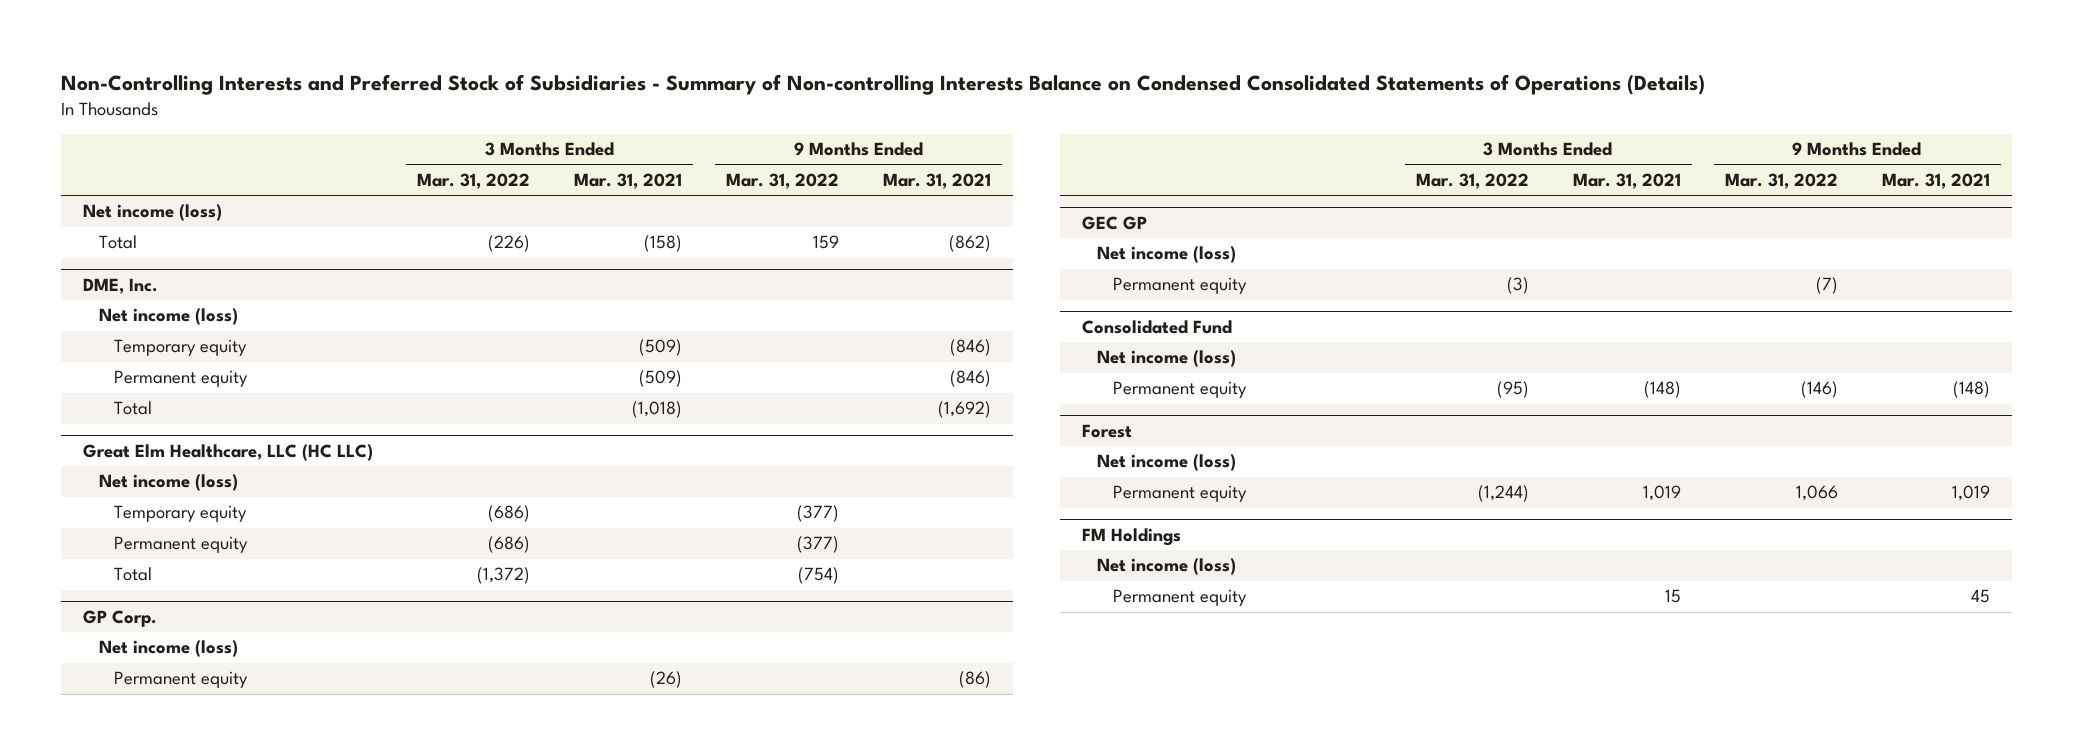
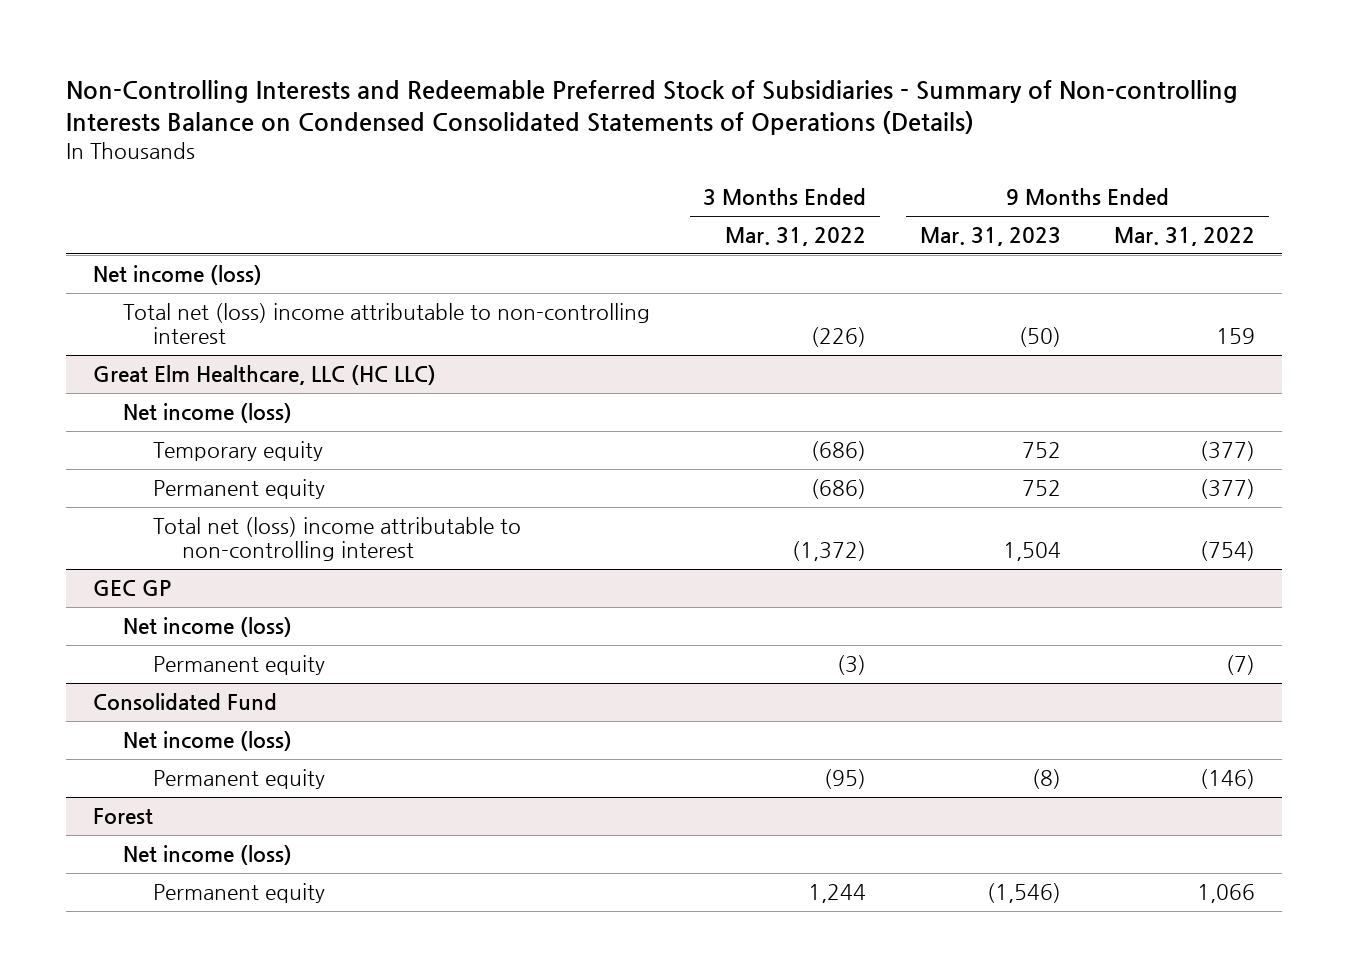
[61,74,1706,96] Non-Controlling Interests and Preferred Stock of Subsidiaries - Summary of Non-controlling Interests Balance on Condensed Consolidated Statements of Operations (Details) -> [66,80,1239,136] Non-Controlling Interests and Redeemable Preferred Stock of Subsidiaries - Summary of Non-controlling Interests Balance on Condensed Consolidated Statements of Operations (Details)
[574,173,683,190] Mar. 31, 2021 -> none
[883,173,992,190] Mar. 31, 2021 -> none
none -> [919,227,1061,247] Mar. 31, 2023
[83,277,159,294] DME, Inc. -> none
[98,308,238,326] Net income (loss) -> none
[113,339,247,357] Temporary equity -> none
[113,370,248,388] Permanent equity -> none
[113,401,152,416] Total -> none
[98,235,137,250] Total -> [122,303,650,344] Total net (loss) income attributable to non-controlling interest
[83,609,158,627] GP Corp. -> none
[98,640,238,658] Net income (loss) -> none
[113,671,248,689] Permanent equity -> none
[113,567,152,582] Total -> [152,517,521,561] Total net (loss) income attributable to non-controlling interest
[1081,527,1181,546] FM Holdings -> none
[1097,558,1237,576] Net income (loss) -> none
[1112,589,1247,607] Permanent equity -> none
[1477,485,1529,503] (1,244) -> [808,884,867,904] 1,244

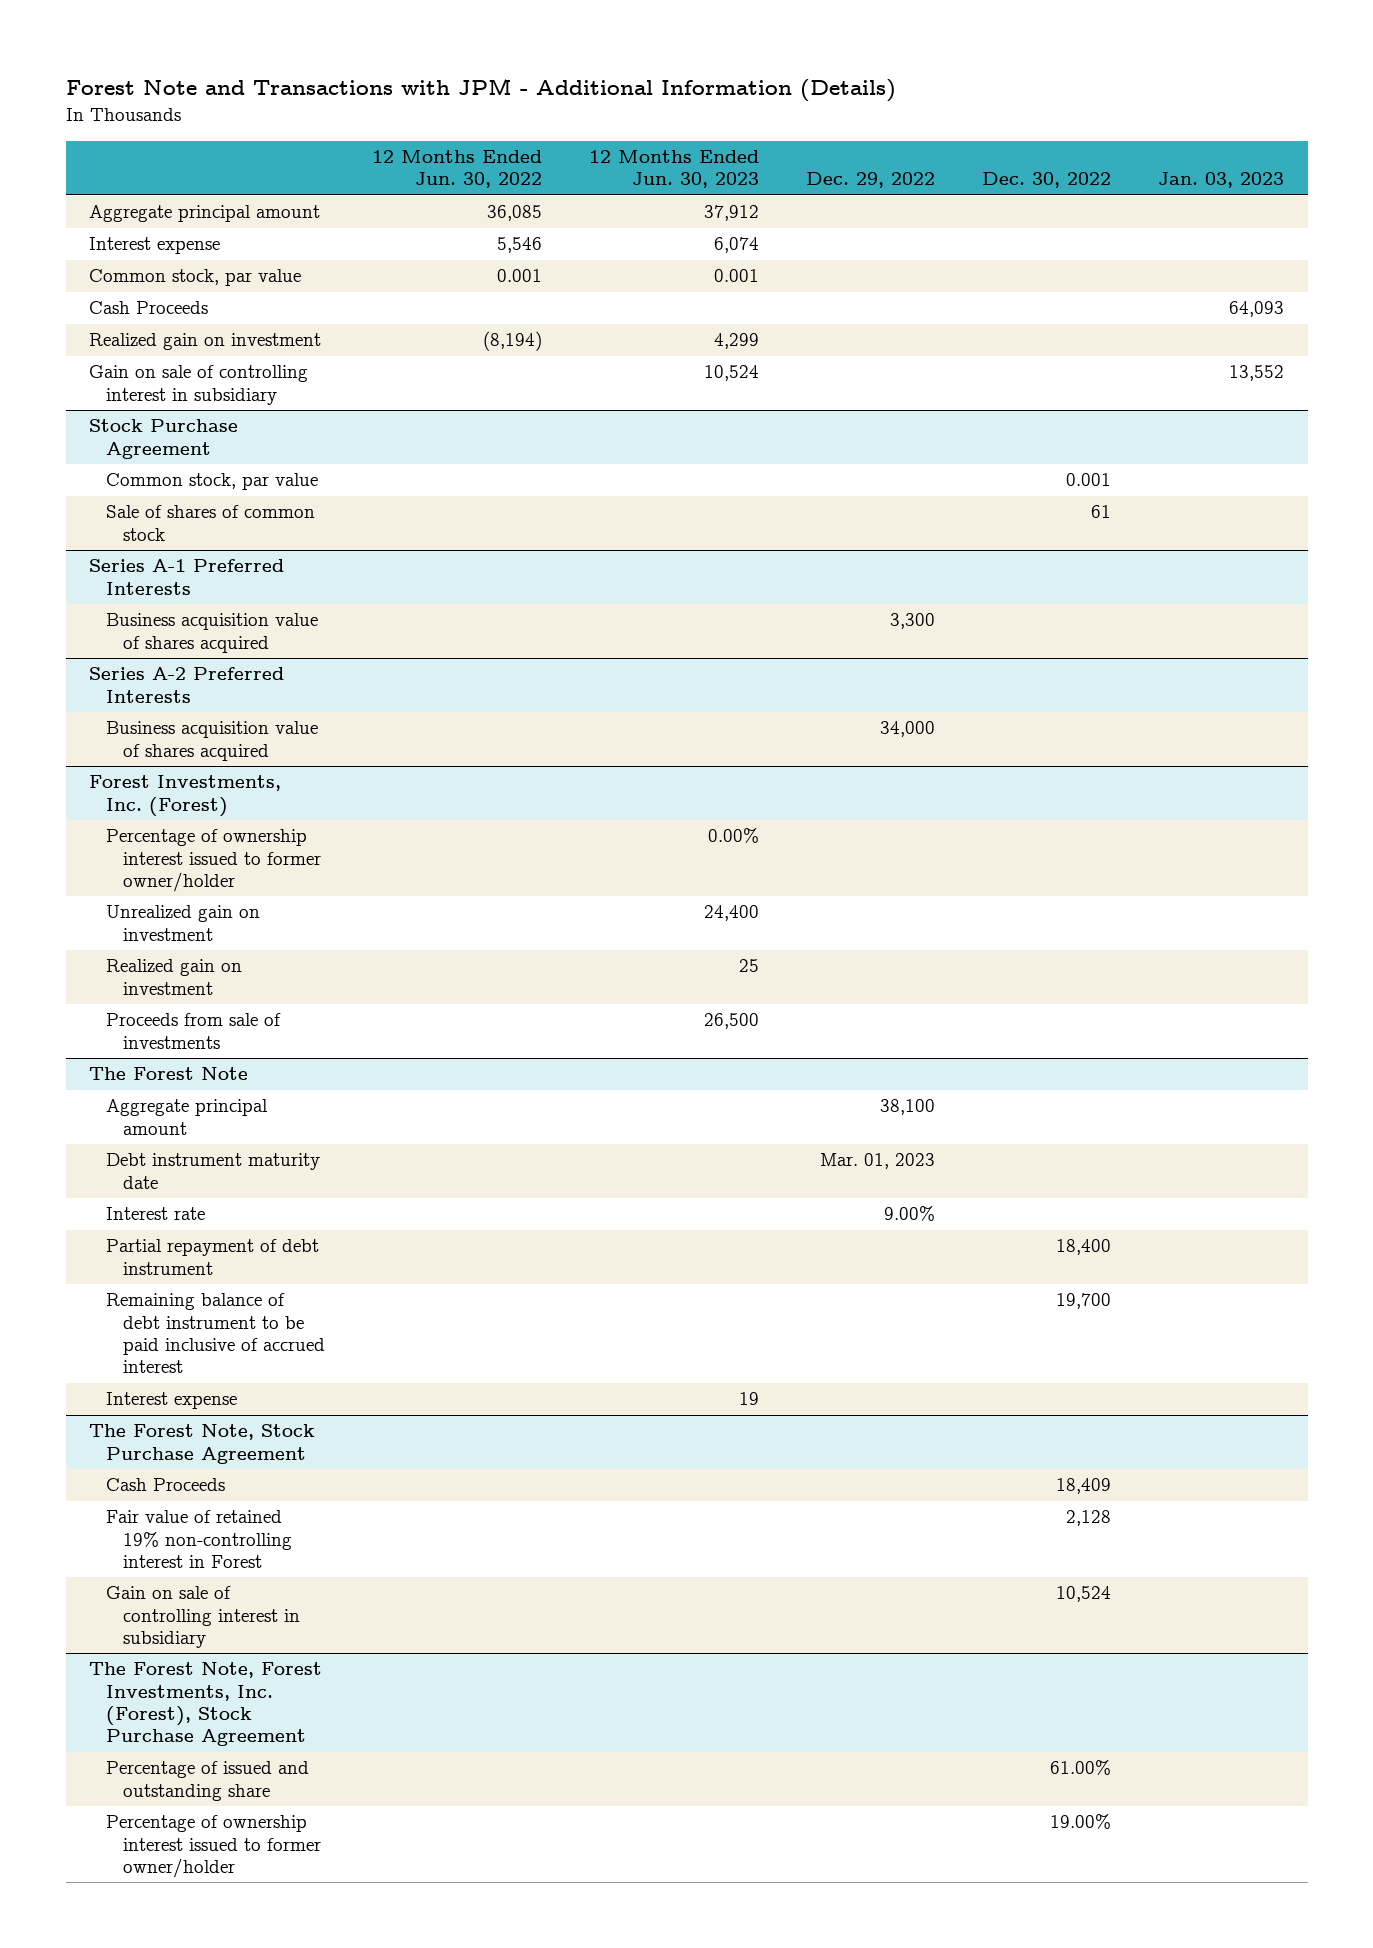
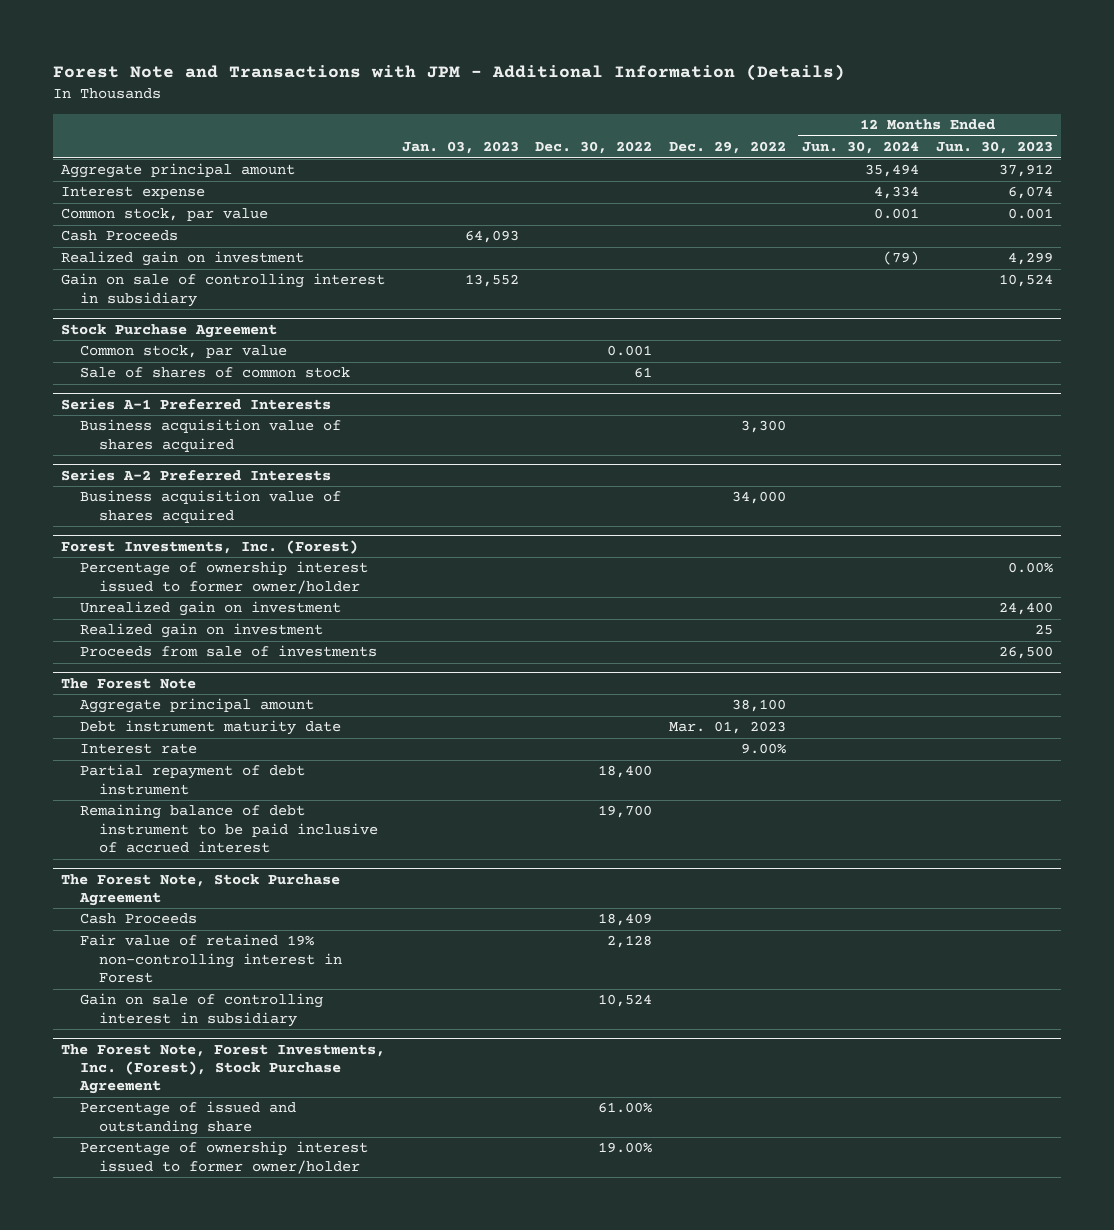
[372,150,543,189] 12 Months Ended Jun. 30, 2022 -> none
none -> [802,141,920,155] Jun. 30, 2024
[106,1392,238,1410] Interest expense -> none

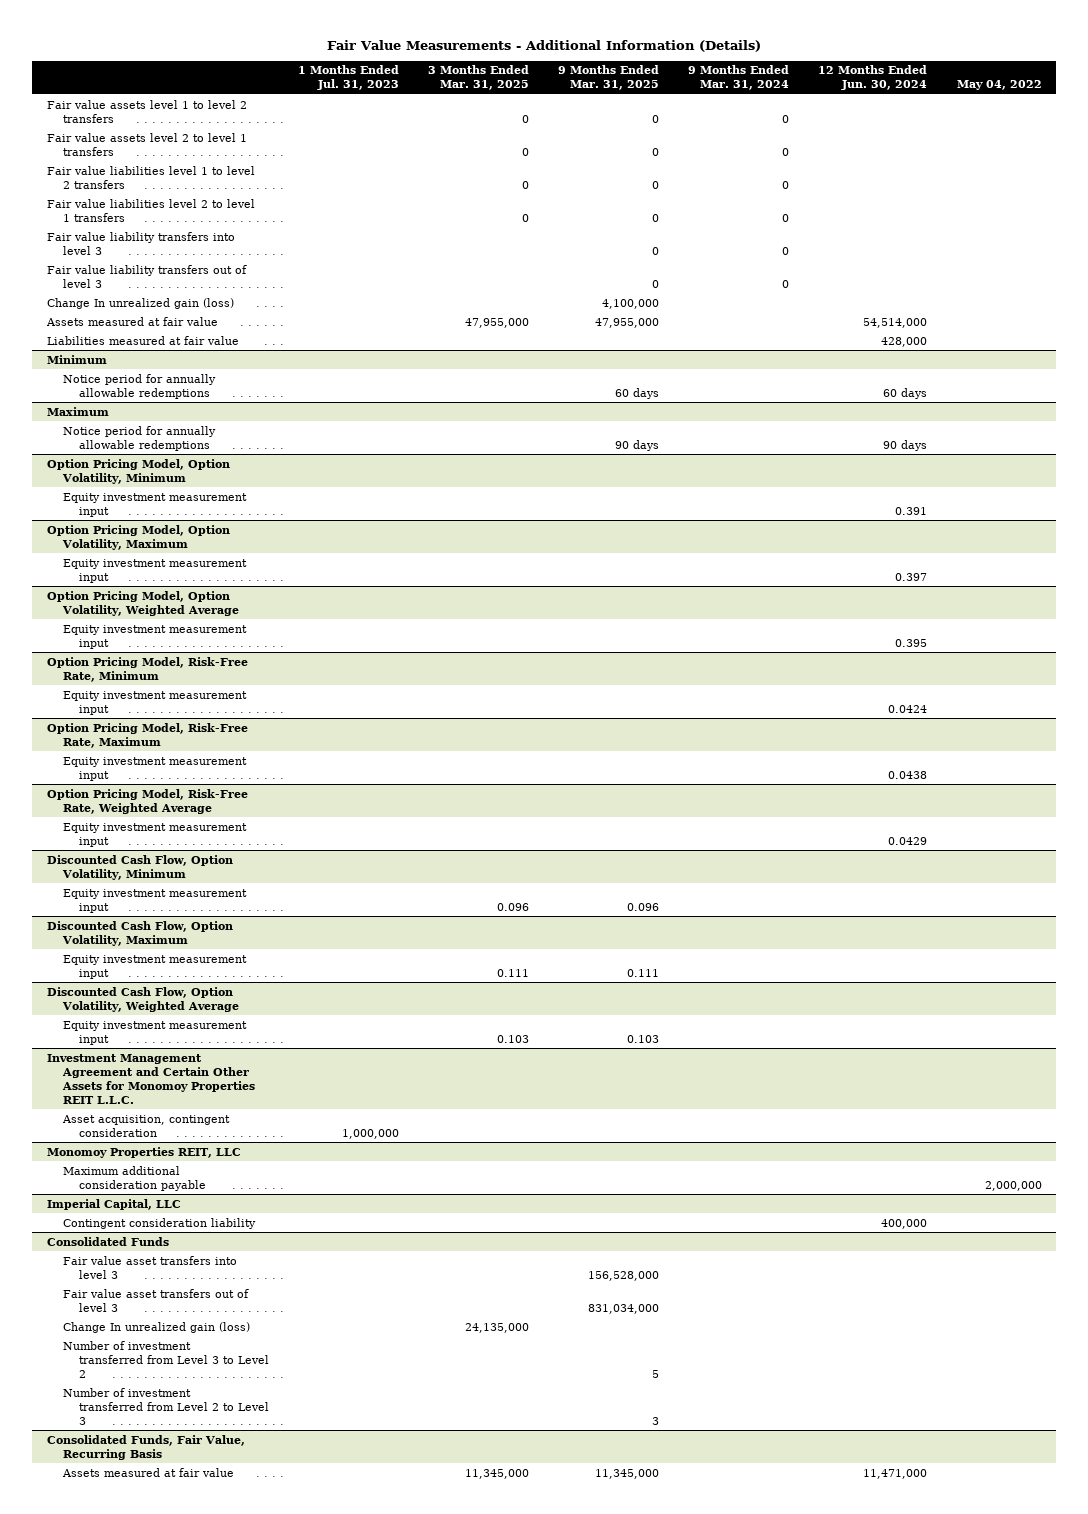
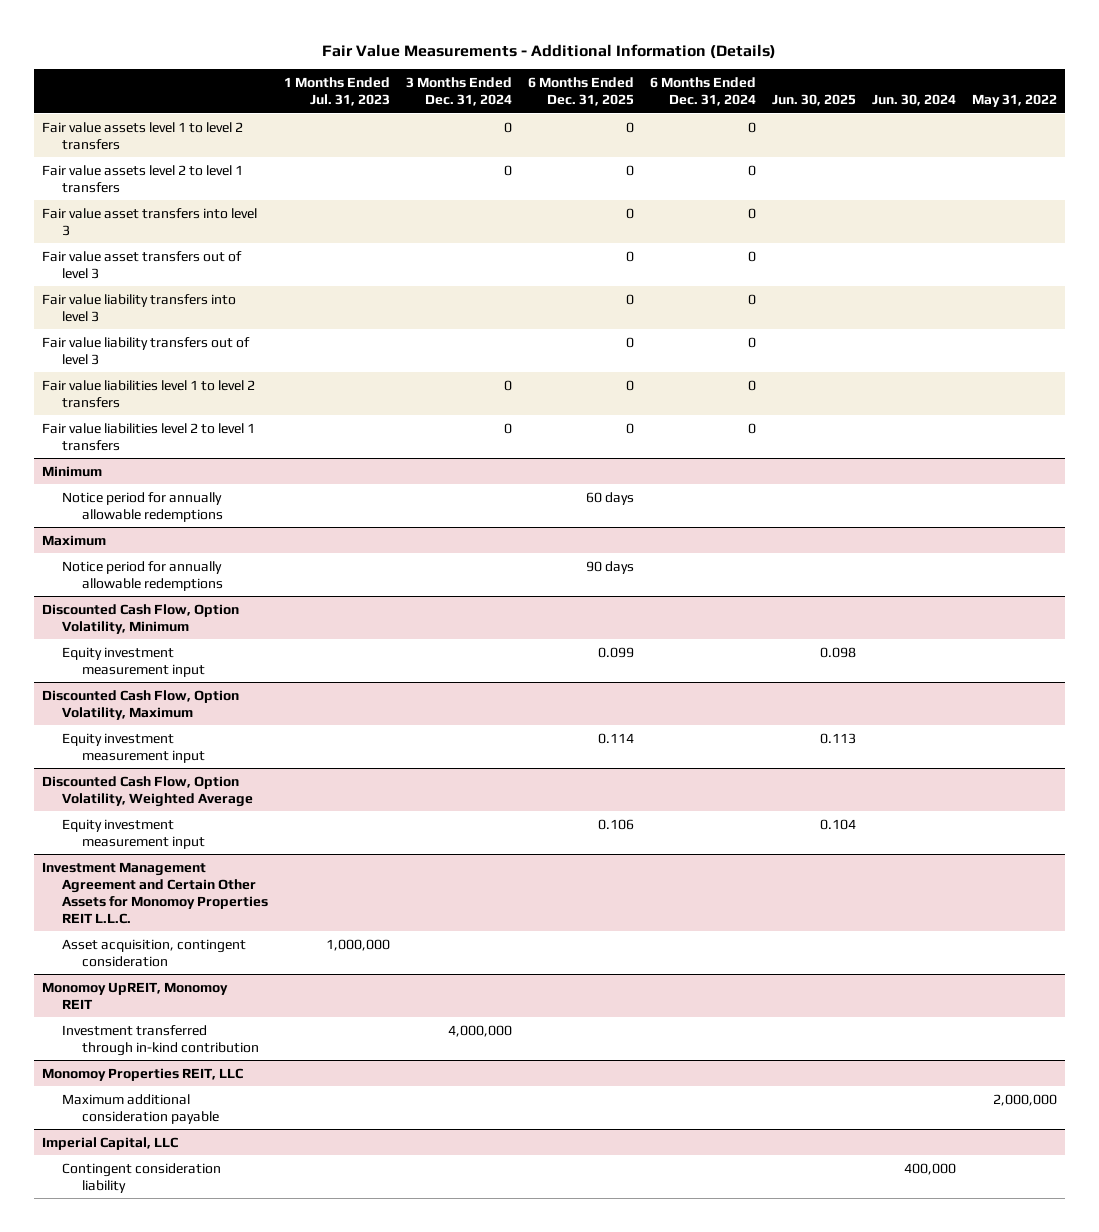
[428,65,530,91] 3 Months Ended Mar. 31, 2025 -> none
[558,65,660,91] 9 Months Ended Mar. 31, 2025 -> none
[688,65,790,91] 9 Months Ended Mar. 31, 2024 -> none
[818,65,928,91] 12 Months Ended Jun. 30, 2024 -> none
[956,80,1042,91] May 04, 2022 -> none
none -> [405,77,512,107] 3 Months Ended Dec. 31, 2024
none -> [527,77,634,107] 6 Months Ended Dec. 31, 2025
none -> [649,77,756,107] 6 Months Ended Dec. 31, 2024
none -> [771,94,856,107] Jun. 30, 2025
none -> [871,94,956,107] Jun. 30, 2024
none -> [971,94,1057,108] May 31, 2022
none -> [42,207,258,236] Fair value asset transfers into level 3
none -> [42,250,243,279] Fair value asset transfers out of level 3
[46,297,234,309] Change In unrealized gain (loss) -> none
[45,316,218,326] Assets measured at fair value -> none
[46,335,239,345] Liabilities measured at fair value -> none
[46,165,255,189] Fair value liabilities level 1 to level 2 transfers -> [42,379,256,408] Fair value liabilities level 1 to level 2 transfers
[46,198,255,222] Fair value liabilities level 2 to level 1 transfers -> [42,422,256,451] Fair value liabilities level 2 to level 1 transfers
[46,458,230,484] Option Pricing Model, Option Volatility, Minimum -> none
[63,492,248,517] Equity investment measurement input -> none
[46,524,230,550] Option Pricing Model, Option Volatility, Maximum -> none
[63,558,248,583] Equity investment measurement input -> none
[46,590,240,616] Option Pricing Model, Option Volatility, Weighted Average -> none
[63,624,248,649] Equity investment measurement input -> none
[46,656,248,682] Option Pricing Model, Risk-Free Rate, Minimum -> none
[63,690,248,715] Equity investment measurement input -> none
[46,722,248,748] Option Pricing Model, Risk-Free Rate, Maximum -> none
[63,756,248,781] Equity investment measurement input -> none
[46,788,248,814] Option Pricing Model, Risk-Free Rate, Weighted Average -> none
[63,822,248,847] Equity investment measurement input -> none
none -> [42,981,229,1009] Monomoy UpREIT, Monomoy REIT
none -> [61,1024,259,1056] Investment transferred through in-kind contribution
[46,1236,169,1246] Consolidated Funds -> none
[63,1255,238,1279] Fair value asset transfers into level 3 -> none
[63,1288,250,1312] Fair value asset transfers out of level 3 -> none
[63,1321,251,1333] Change In unrealized gain (loss) -> none
[63,1340,270,1378] Number of investment transferred from Level 3 to Level 2 -> none
[63,1387,270,1425] Number of investment transferred from Level 2 to Level 3 -> none
[46,1434,245,1460] Consolidated Funds, Fair Value, Recurring Basis -> none
[62,1467,235,1477] Assets measured at fair value -> none

